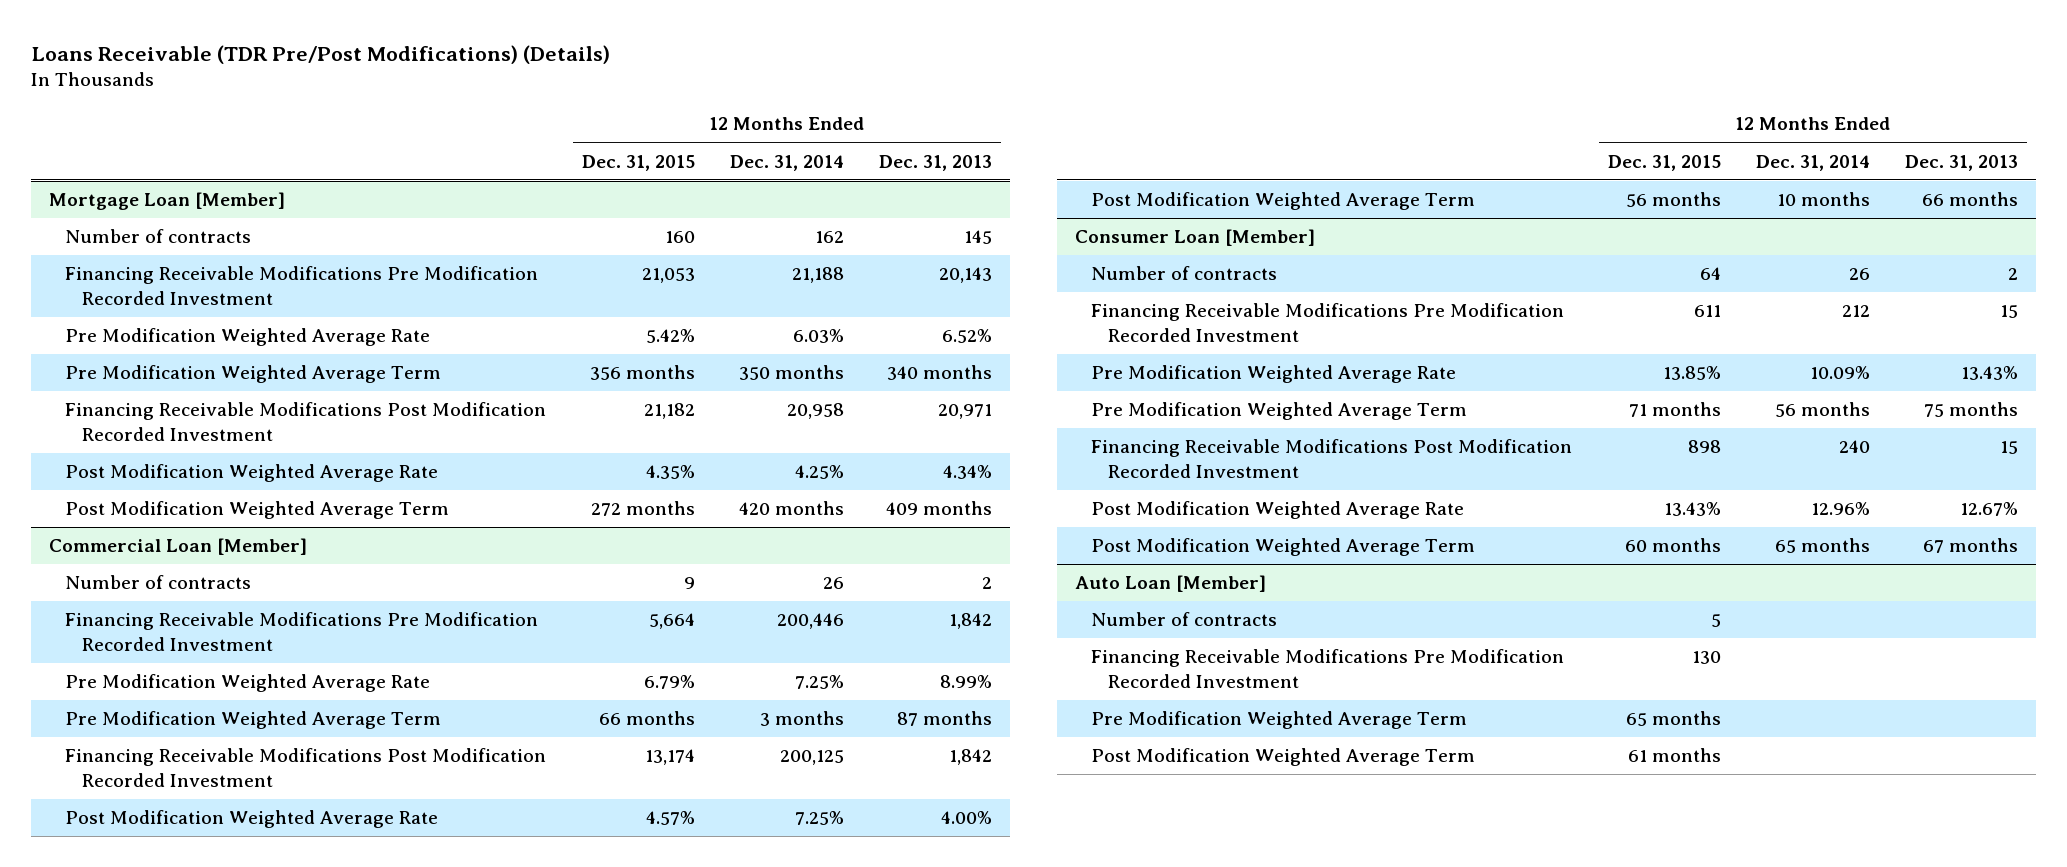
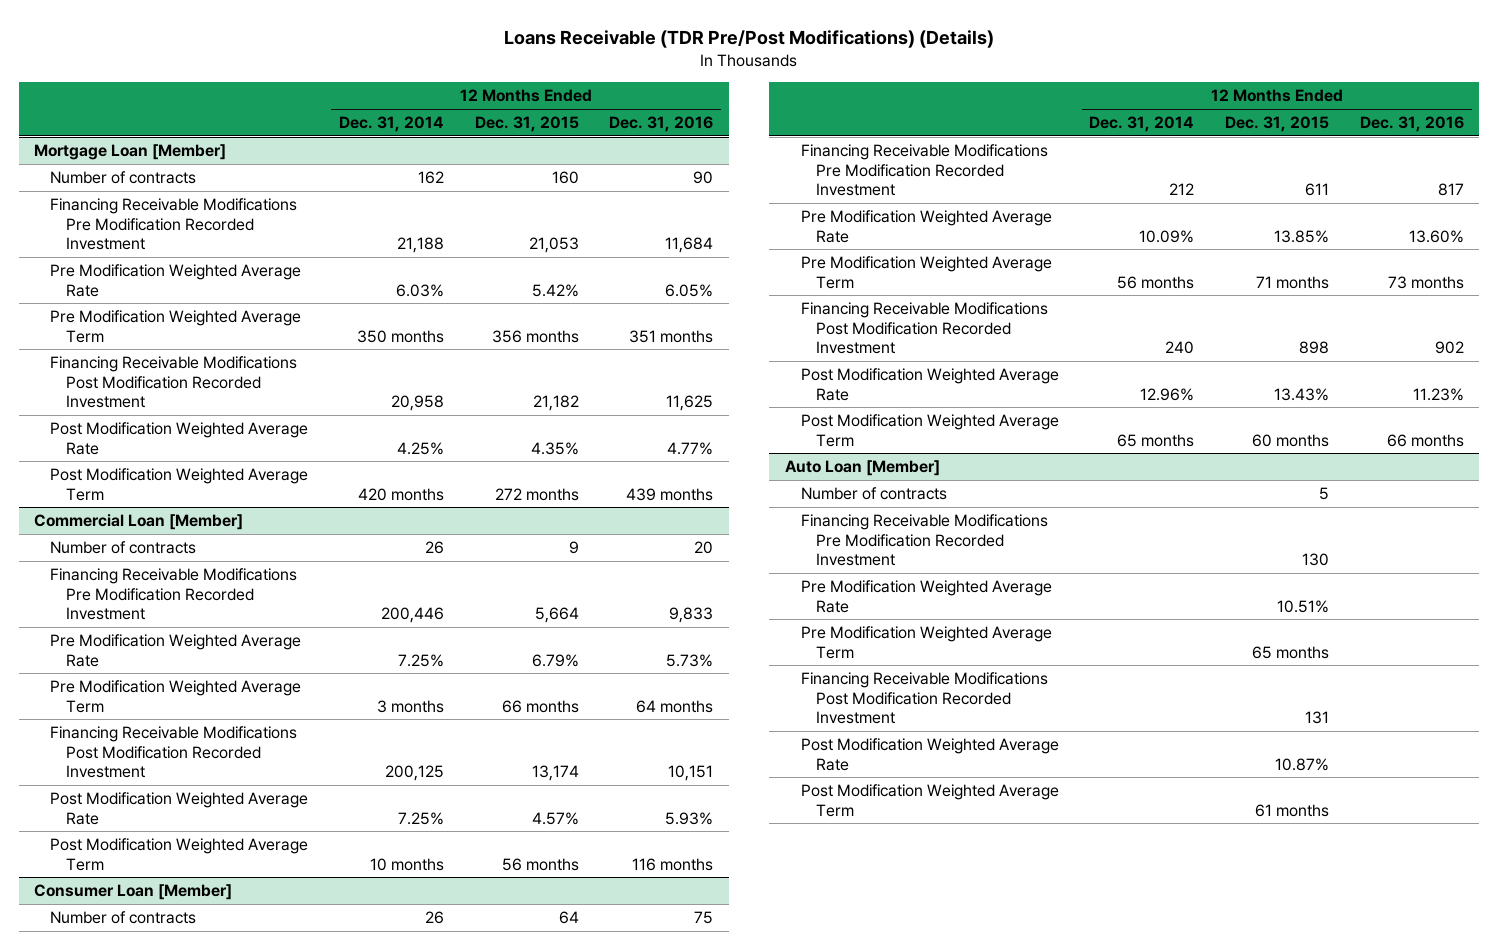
[879,154,993,171] Dec. 31, 2013 -> none
none -> [609,116,714,133] Dec. 31, 2016
none -> [800,580,1052,613] Pre Modification Weighted Average Rate
none -> [800,672,1048,725] Financing Receivable Modifications Post Modification Recorded Investment
none -> [800,738,1059,771] Post Modification Weighted Average Rate

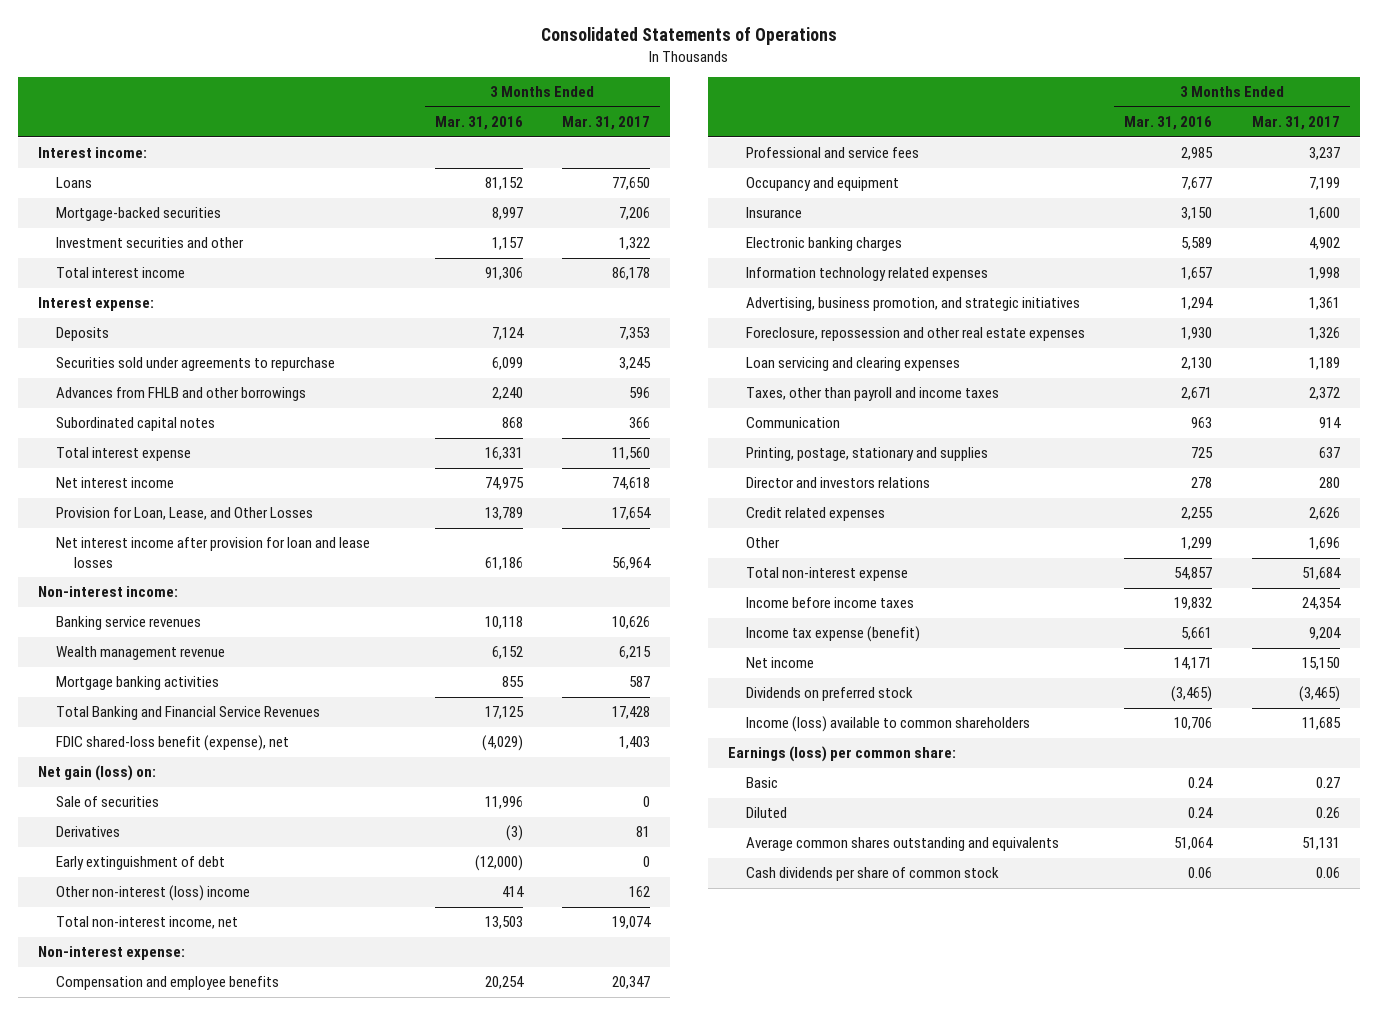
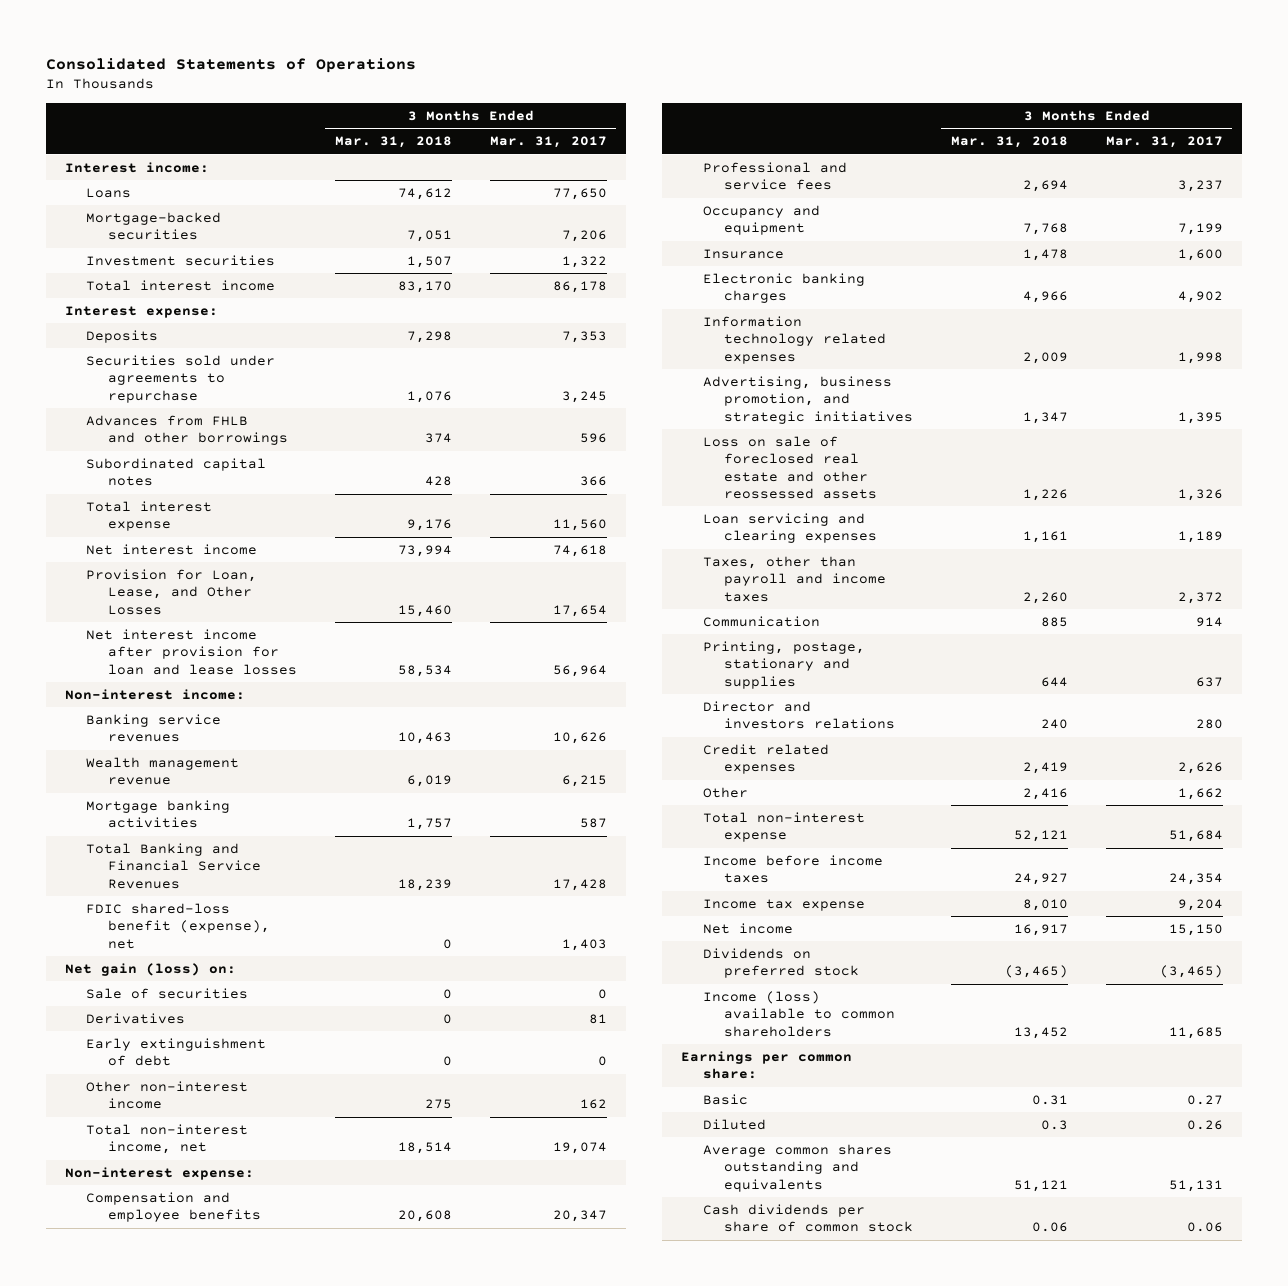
[434,116,523,131] Mar. 31, 2016 -> none
none -> [334,136,452,149] Mar. 31, 2018
[56,237,245,249] Investment securities and other -> [86,254,276,266] Investment securities
[56,885,251,902] Other non-interest (loss) income -> [86,1080,249,1110] Other non-interest income
[1308,297,1340,311] 1,361 -> [1177,411,1223,424] 1,395
[745,327,1085,342] Foreclosure, repossession and other real estate expenses -> [702,435,877,499] Loss on sale of foreclosed real estate and other reossessed assets
[1308,537,1340,551] 1,696 -> [1177,787,1223,800] 1,662
[745,626,920,643] Income tax expense (benefit) -> [702,898,865,911] Income tax expense
[727,746,956,763] Earnings (loss) per common share: -> [681,1050,853,1080] Earnings per common share:

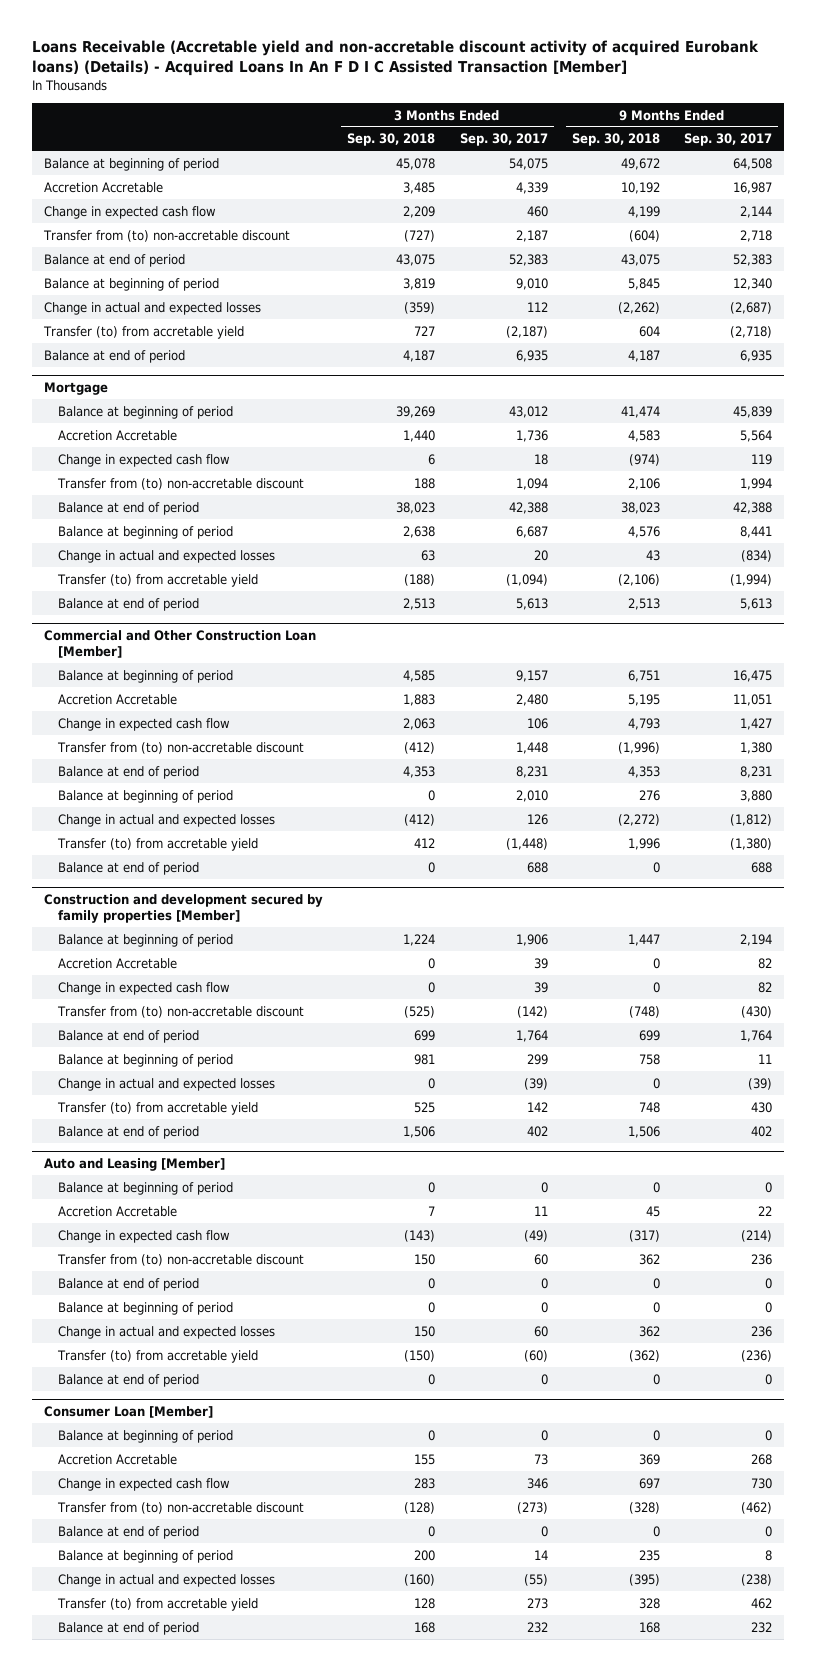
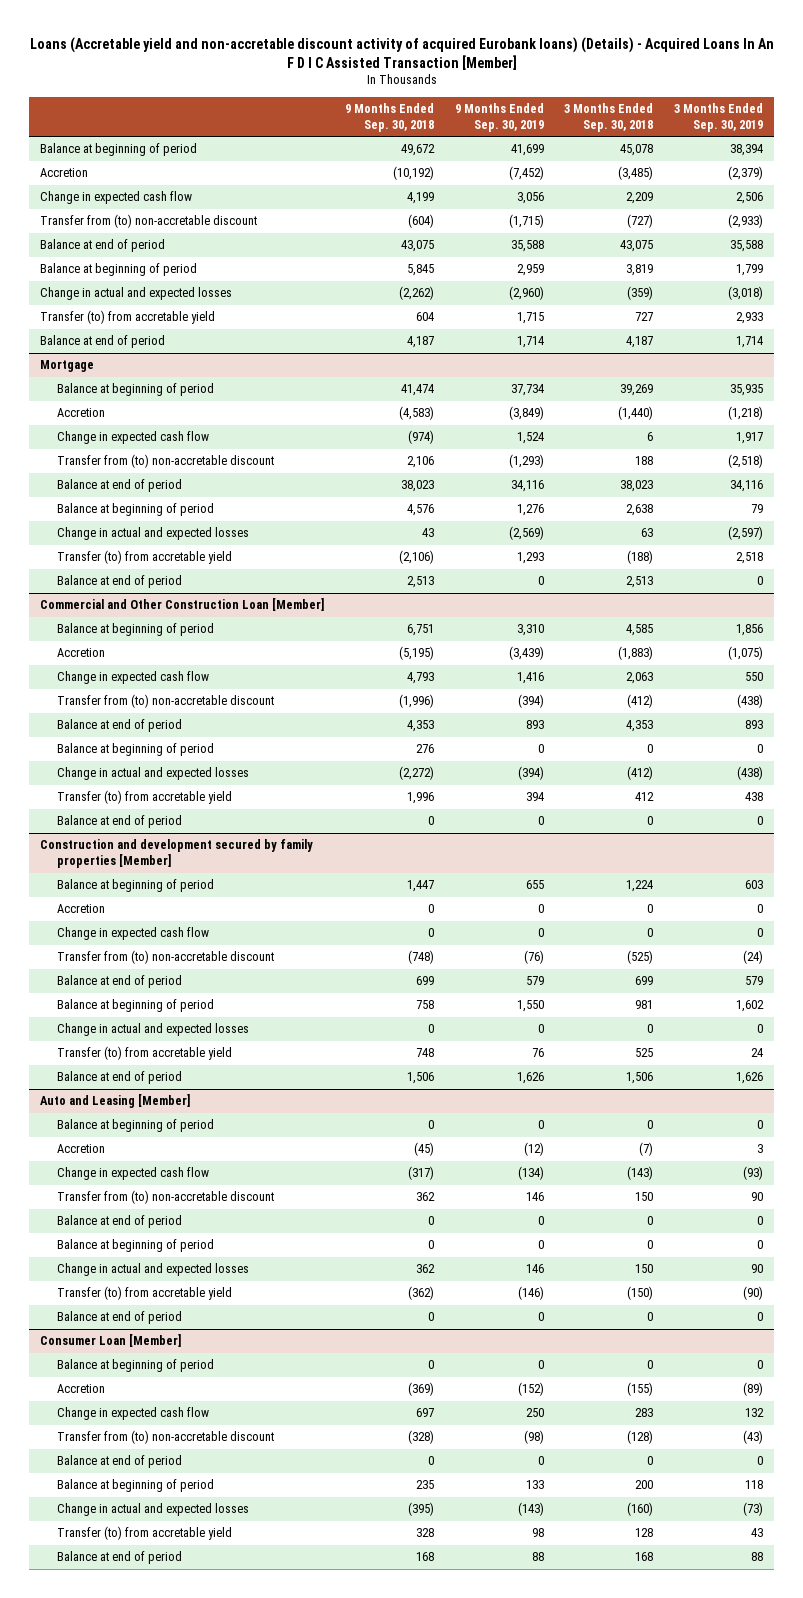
[31,40,759,77] Loans Receivable (Accretable yield and non-accretable discount activity of acquired Eurobank loans) (Details) - Acquired Loans In An F D I C Assisted Transaction [Member] -> [29,36,774,70] Loans (Accretable yield and non-accretable discount activity of acquired Eurobank loans) (Details) - Acquired Loans In An F D I C Assisted Transaction [Member]
[459,133,548,147] Sep. 30, 2017 -> none
[684,133,773,147] Sep. 30, 2017 -> none
none -> [454,102,544,132] 9 Months Ended Sep. 30, 2019
none -> [674,102,764,132] 3 Months Ended Sep. 30, 2019
[43,181,163,193] Accretion Accretable -> [39,168,88,178] Accretion
[403,181,436,194] 3,485 -> [618,166,654,181] (3,485)
[620,181,660,194] 10,192 -> [392,166,434,181] (10,192)
[58,429,178,441] Accretion Accretable -> [56,408,105,418] Accretion
[403,429,436,442] 1,440 -> [618,406,654,421] (1,440)
[627,429,660,442] 4,583 -> [398,406,434,421] (4,583)
[58,693,178,705] Accretion Accretable -> [56,648,105,658] Accretion
[403,693,436,706] 1,883 -> [618,646,654,661] (1,883)
[627,693,660,706] 5,195 -> [398,646,434,661] (5,195)
[58,957,178,969] Accretion Accretable -> [56,904,105,914] Accretion
[58,1205,178,1217] Accretion Accretable -> [56,1144,105,1154] Accretion
[428,1205,436,1216] 7 -> [639,1142,654,1157] (7)
[645,1205,660,1217] 45 -> [413,1142,434,1157] (45)
[58,1453,178,1465] Accretion Accretable -> [56,1384,105,1394] Accretion
[414,1453,436,1465] 155 -> [627,1382,654,1397] (155)
[638,1453,660,1465] 369 -> [407,1382,434,1397] (369)

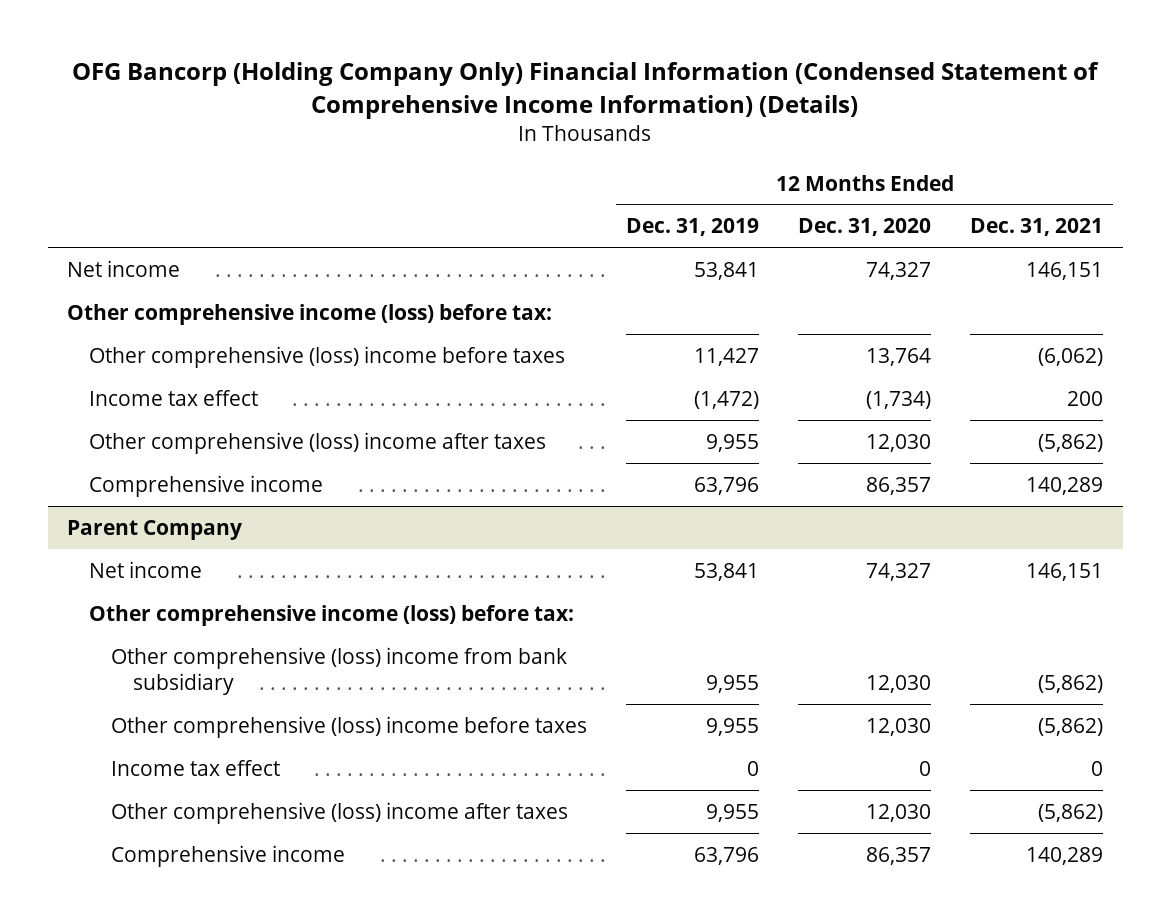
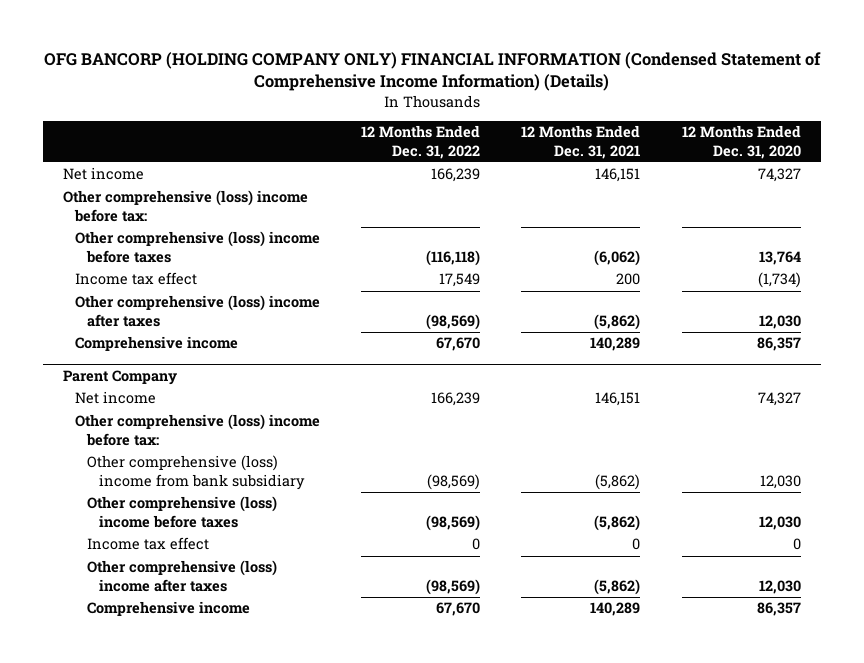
[72,62,1100,119] OFG Bancorp (Holding Company Only) Financial Information (Condensed Statement of Comprehensive Income Information) (Details) -> [43,51,821,92] OFG BANCORP (HOLDING COMPANY ONLY) FINANCIAL INFORMATION (Condensed Statement of Comprehensive Income Information) (Details)
[625,218,759,237] Dec. 31, 2019 -> none
none -> [361,125,481,159] 12 Months Ended Dec. 31, 2022
[67,303,553,325] Other comprehensive income (loss) before tax: -> [63,190,309,222] Other comprehensive (loss) income before tax:
[89,604,575,626] Other comprehensive income (loss) before tax: -> [75,414,321,446] Other comprehensive (loss) income before tax:

